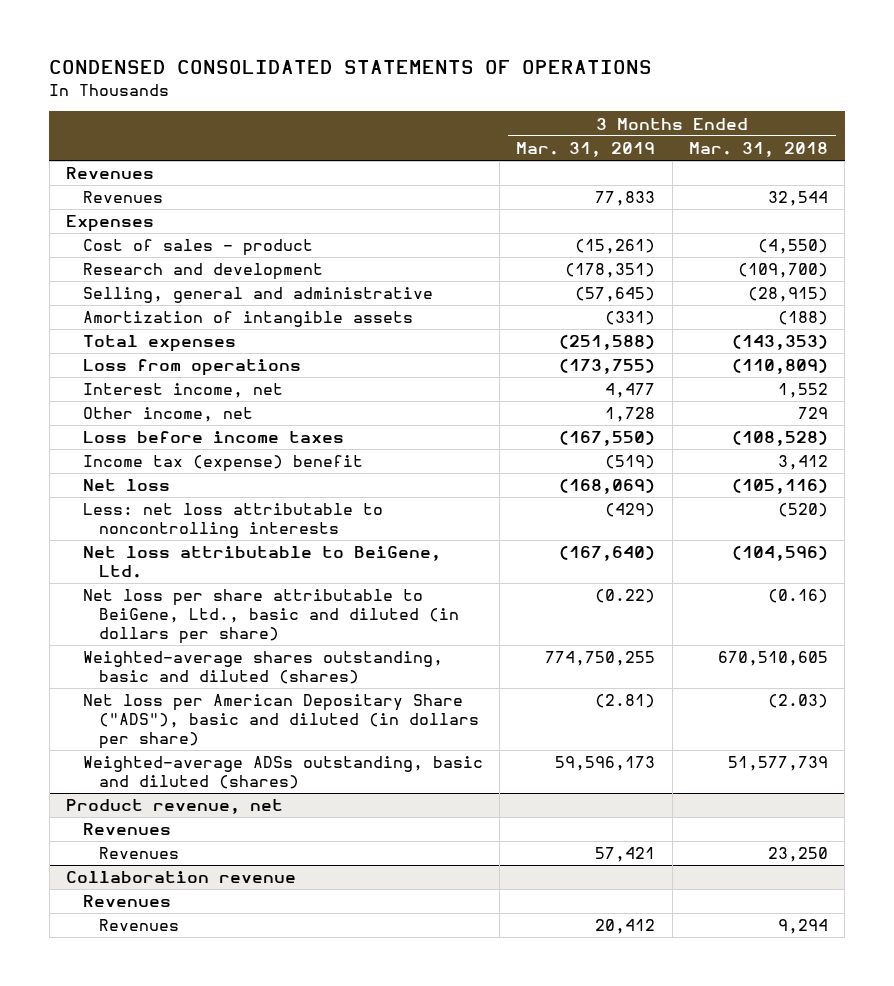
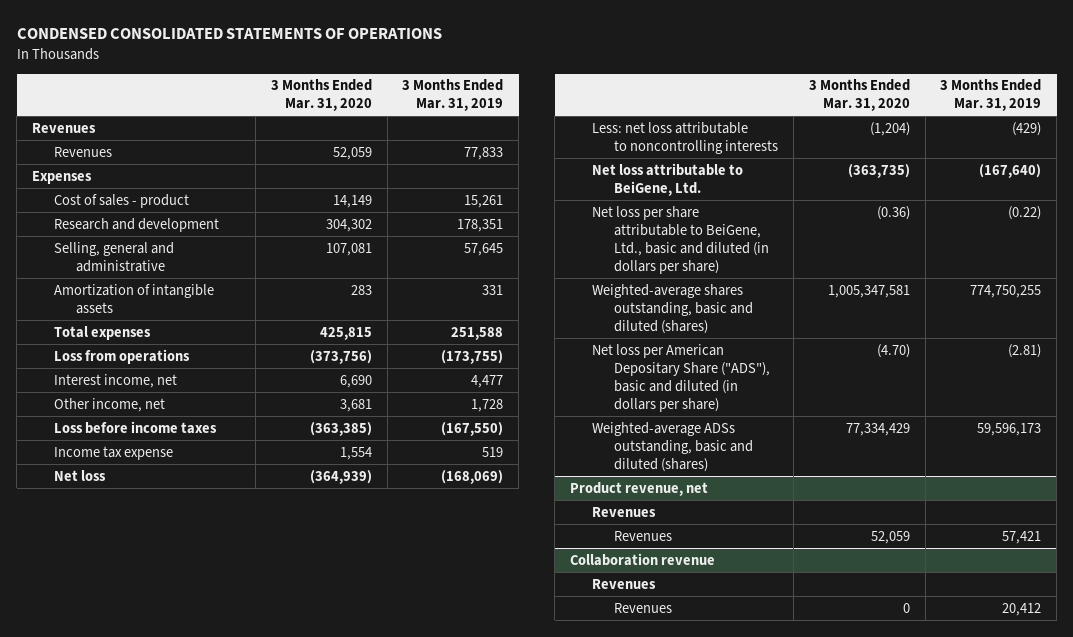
[689,142,829,158] Mar. 31, 2018 -> none
none -> [270,79,372,112] 3 Months Ended Mar. 31, 2020
[575,239,656,255] (15,261) -> [464,194,504,208] 15,261
[565,263,656,279] (178,351) -> [457,218,504,232] 178,351
[575,287,656,303] (57,645) -> [464,242,504,256] 57,645
[605,311,656,326] (331) -> [482,284,504,295] 331
[559,335,656,351] (251,588) -> [451,326,504,340] 251,588
[82,455,363,473] Income tax (expense) benefit -> [54,445,174,460] Income tax expense
[605,455,656,470] (519) -> [482,446,504,457] 519

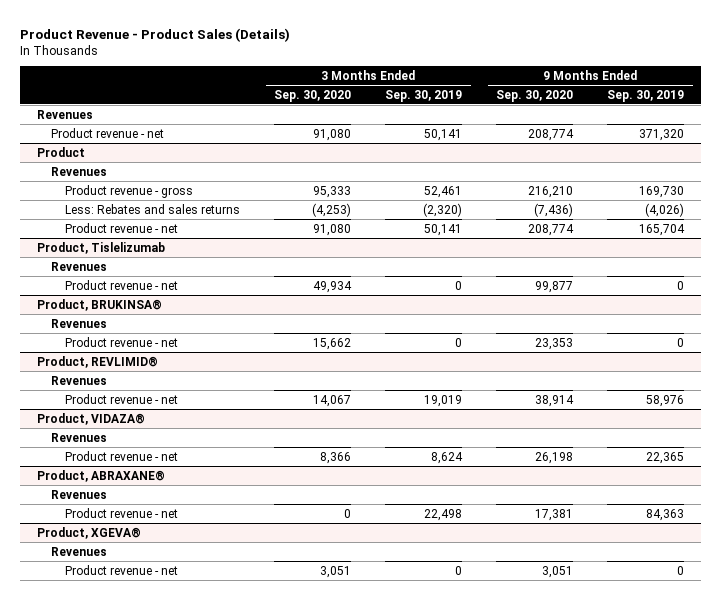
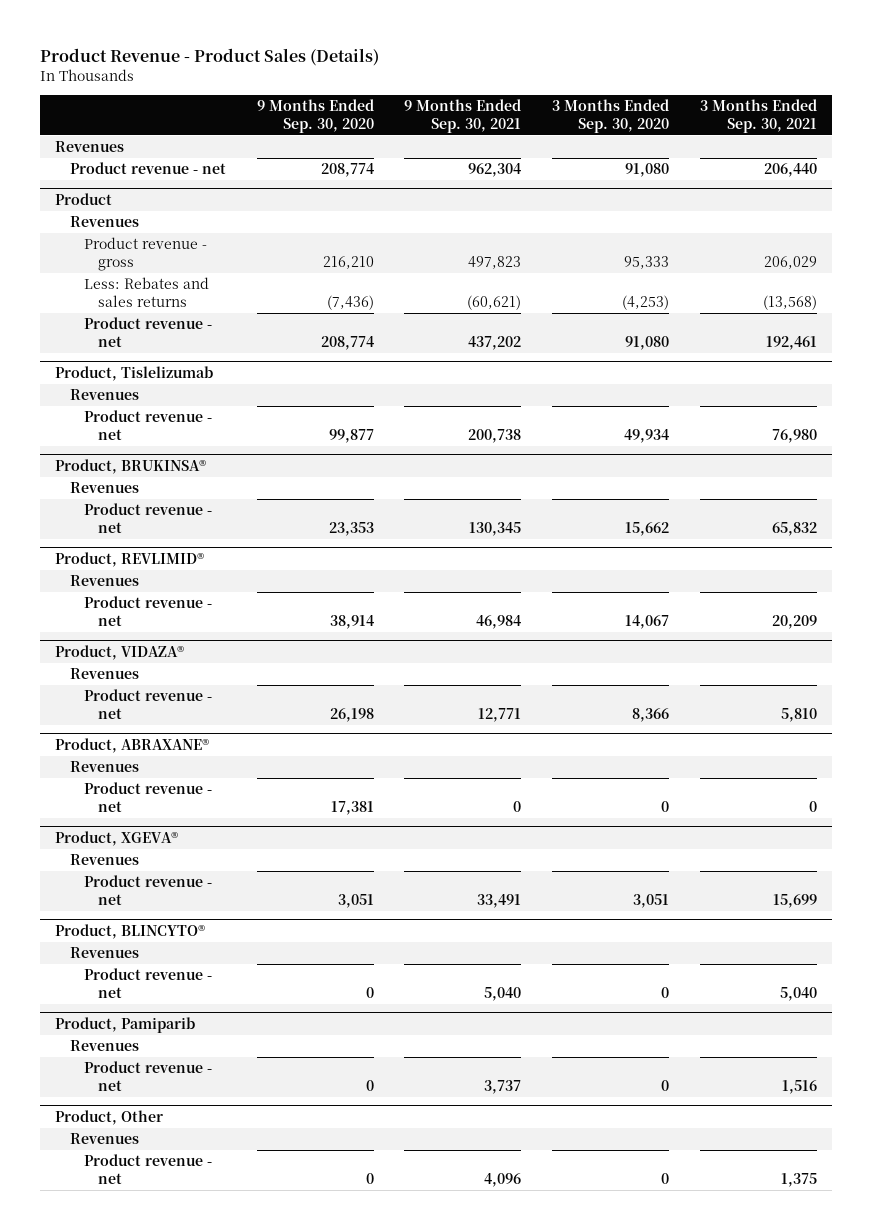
[385,89,463,102] Sep. 30, 2019 -> none
[607,89,685,102] Sep. 30, 2019 -> none
none -> [404,99,522,133] 9 Months Ended Sep. 30, 2021
none -> [700,99,818,133] 3 Months Ended Sep. 30, 2021
none -> [55,923,206,939] Product, BLINCYTO®
none -> [69,947,139,959] Revenues
none -> [84,968,213,998] Product revenue - net
none -> [55,1016,196,1033] Product, Pamiparib
none -> [69,1040,139,1052] Revenues
none -> [84,1061,213,1091] Product revenue - net
none -> [55,1109,164,1125] Product, Other
none -> [69,1133,139,1145] Revenues
none -> [84,1154,213,1184] Product revenue - net

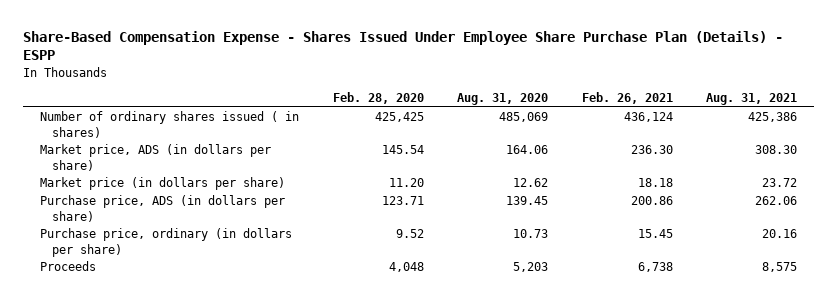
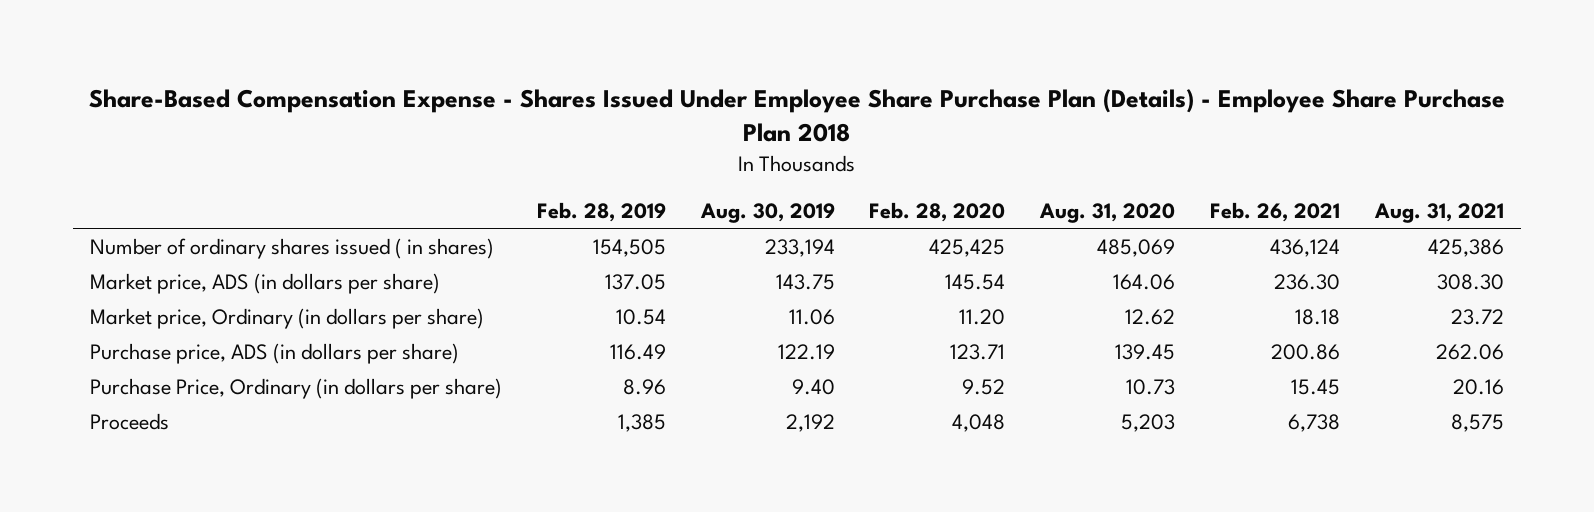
[23,30,784,61] Share-Based Compensation Expense - Shares Issued Under Employee Share Purchase Plan (Details) - ESPP -> [88,89,1505,143] Share-Based Compensation Expense - Shares Issued Under Employee Share Purchase Plan (Details) - Employee Share Purchase Plan 2018
none -> [536,201,666,222] Feb. 28, 2019
none -> [699,202,835,223] Aug. 30, 2019
[40,177,286,191] Market price (in dollars per share) -> [90,307,485,329] Market price, Ordinary (in dollars per share)
[40,228,293,257] Purchase price, ordinary (in dollars per share) -> [90,377,503,399] Purchase Price, Ordinary (in dollars per share)

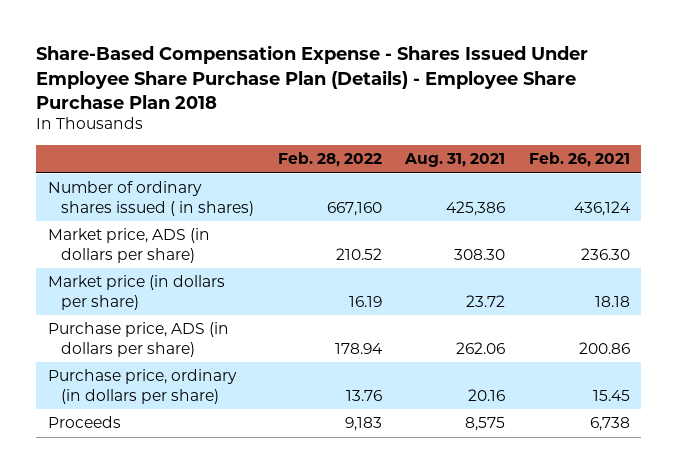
[536,201,666,222] Feb. 28, 2019 -> none
[699,202,835,223] Aug. 30, 2019 -> none
[869,201,1006,222] Feb. 28, 2020 -> none
[1039,202,1176,223] Aug. 31, 2020 -> none
none -> [277,152,382,168] Feb. 28, 2022
[90,307,485,329] Market price, Ordinary (in dollars per share) -> [48,275,226,310] Market price (in dollars per share)
[90,377,503,399] Purchase Price, Ordinary (in dollars per share) -> [48,369,238,404] Purchase price, ordinary (in dollars per share)

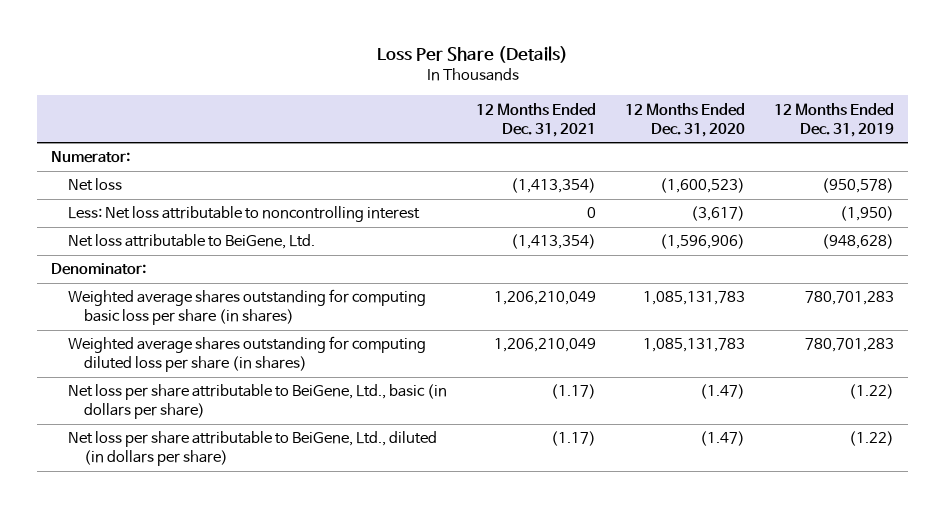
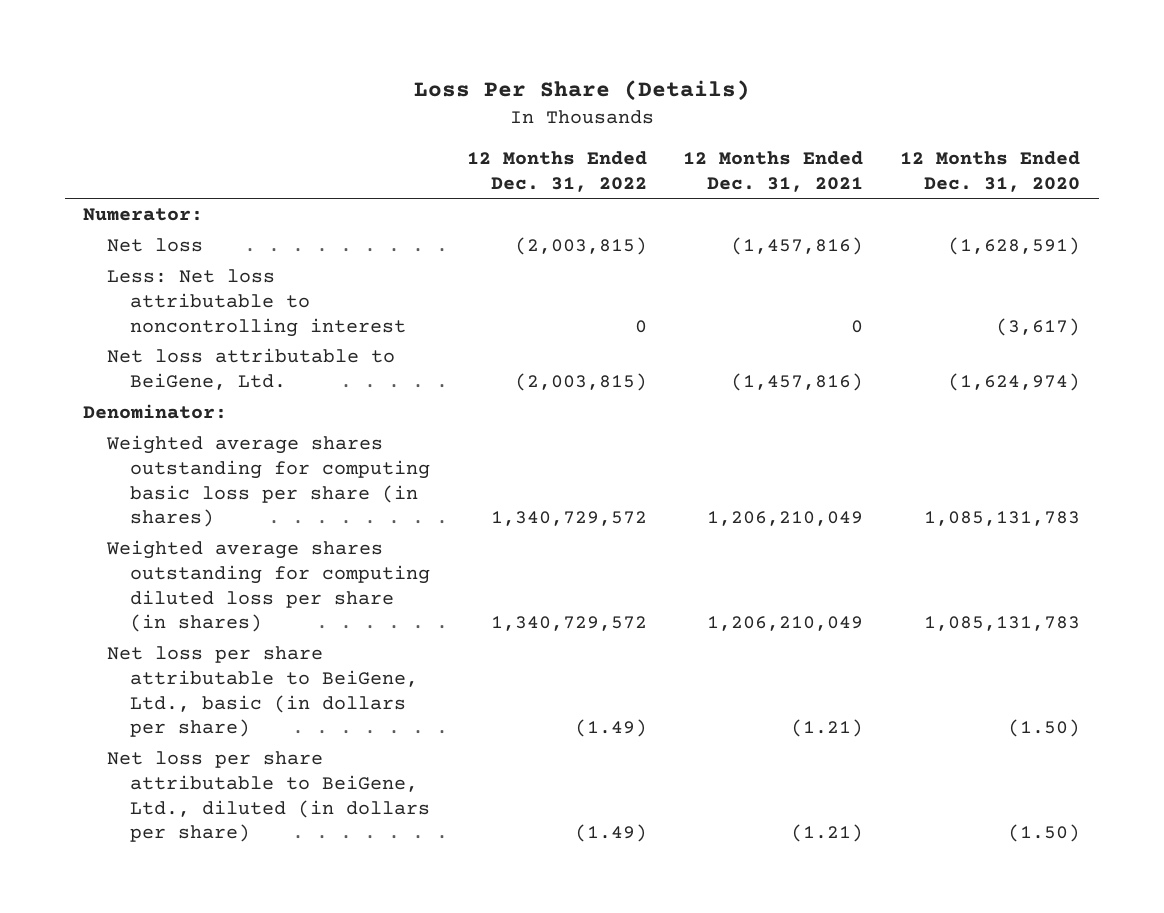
[773,102,894,137] 12 Months Ended Dec. 31, 2019 -> none
none -> [466,151,647,192] 12 Months Ended Dec. 31, 2022
[510,178,596,194] (1,413,354) -> [731,237,864,256] (1,457,816)
[659,178,745,194] (1,600,523) -> [948,237,1081,256] (1,628,591)
[510,234,596,250] (1,413,354) -> [731,372,864,391] (1,457,816)
[659,234,745,250] (1,596,906) -> [948,372,1081,391] (1,624,974)
[550,384,596,400] (1.17) -> [791,719,864,738] (1.21)
[699,384,745,400] (1.47) -> [1008,719,1081,738] (1.50)
[550,431,596,447] (1.17) -> [791,824,864,843] (1.21)
[699,431,745,447] (1.47) -> [1008,824,1081,843] (1.50)

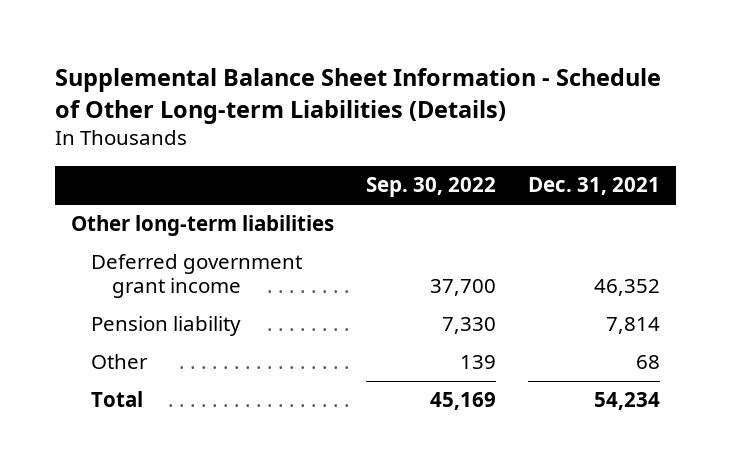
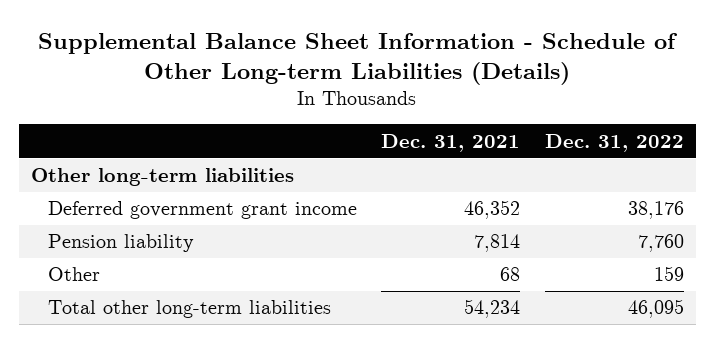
[365,177,496,198] Sep. 30, 2022 -> none
none -> [544,133,684,152] Dec. 31, 2022
[91,391,144,408] Total -> [47,300,331,319] Total other long-term liabilities

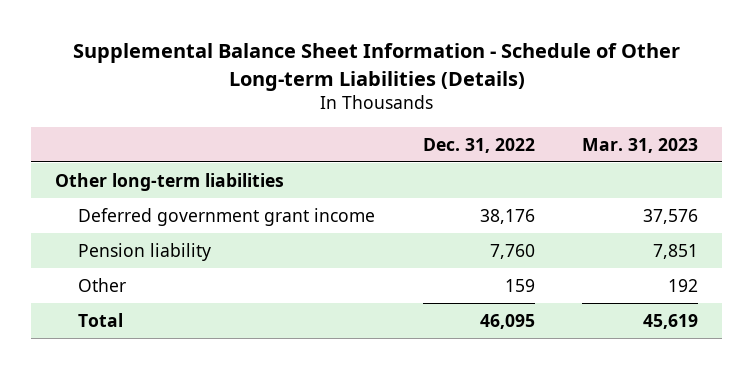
[381,133,521,152] Dec. 31, 2021 -> none
none -> [582,137,699,153] Mar. 31, 2023
[47,300,331,319] Total other long-term liabilities -> [77,312,123,327] Total

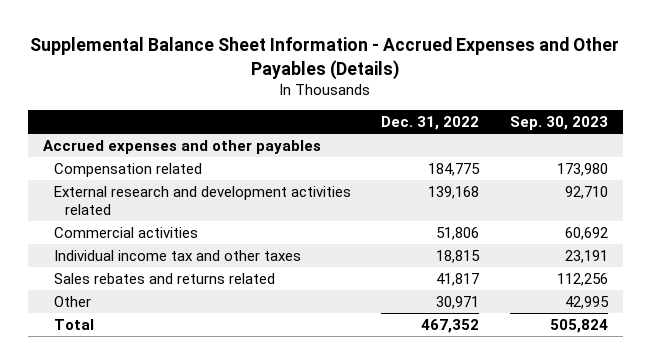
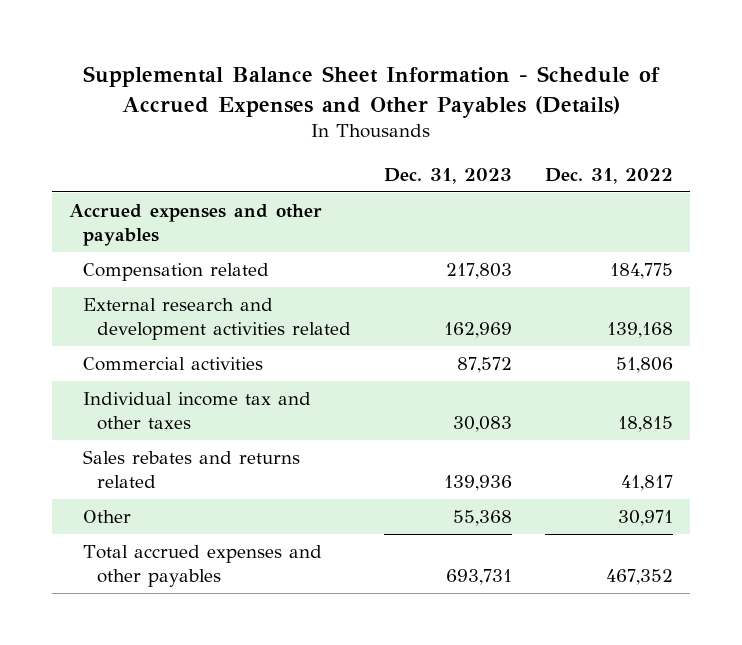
[30,37,620,80] Supplemental Balance Sheet Information - Accrued Expenses and Other Payables (Details) -> [83,66,661,118] Supplemental Balance Sheet Information - Schedule of Accrued Expenses and Other Payables (Details)
[509,116,608,131] Sep. 30, 2023 -> none
none -> [384,167,513,184] Dec. 31, 2023
[53,319,94,331] Total -> [83,545,323,587] Total accrued expenses and other payables

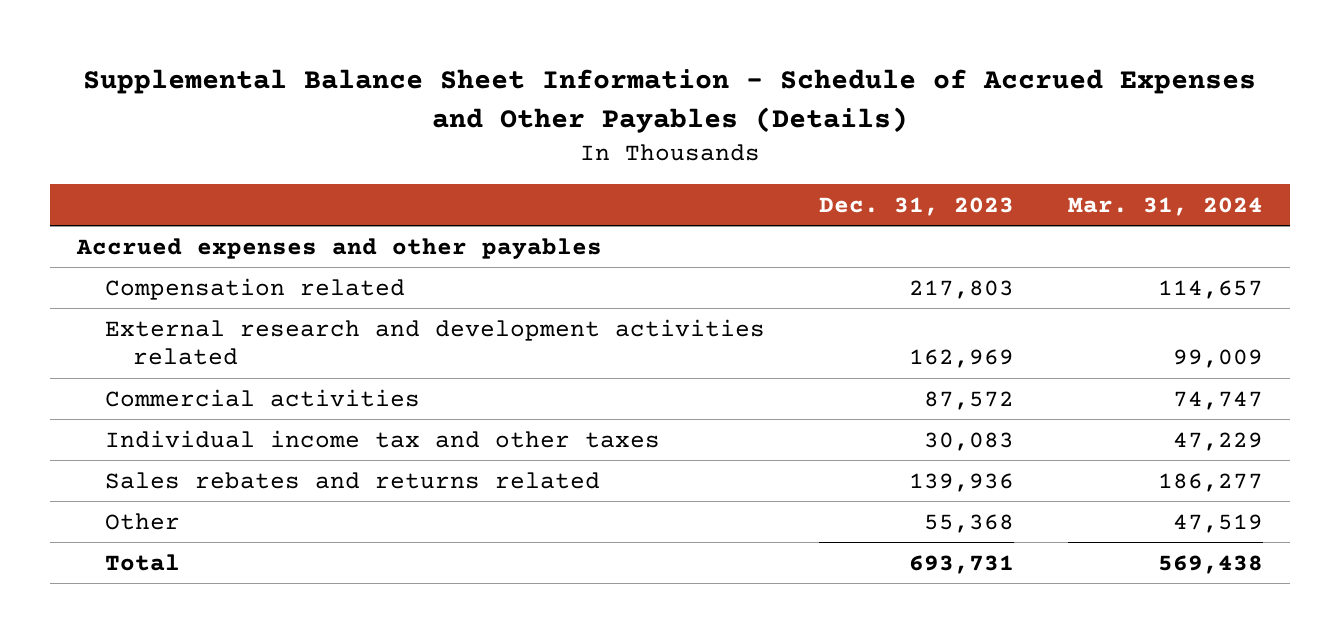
[545,167,674,184] Dec. 31, 2022 -> none
none -> [1068,197,1264,217] Mar. 31, 2024
[83,545,323,587] Total accrued expenses and other payables -> [105,553,181,571] Total

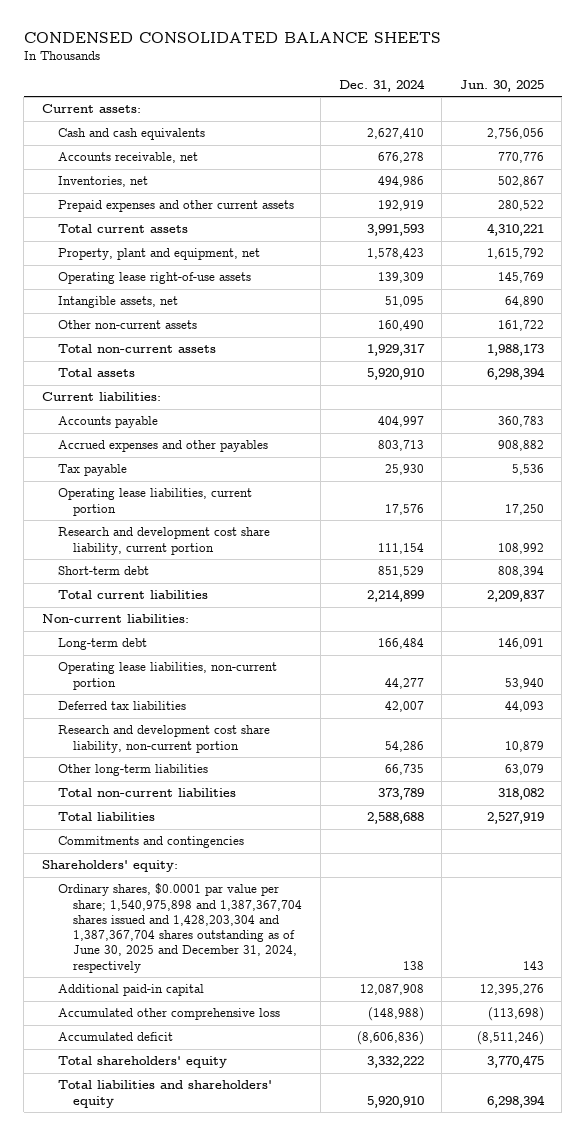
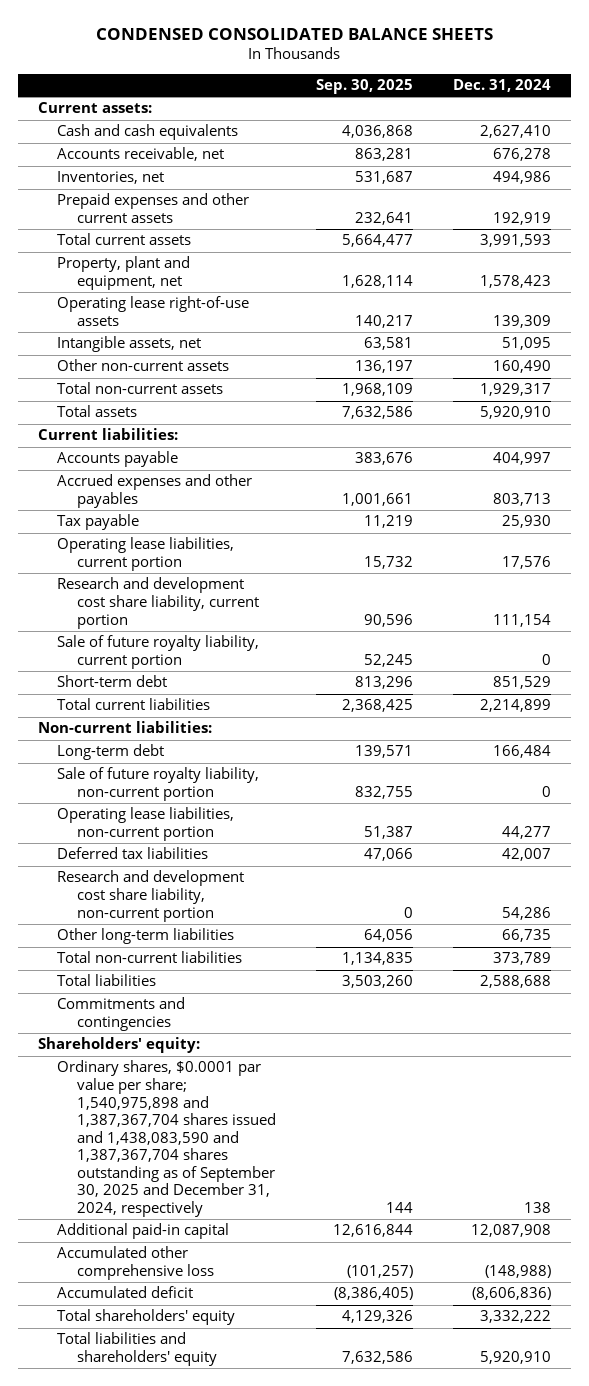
[459,79,544,92] Jun. 30, 2025 -> none
none -> [316,79,414,95] Sep. 30, 2025
none -> [57,635,260,670] Sale of future royalty liability, current portion
none -> [57,767,260,802] Sale of future royalty liability, non-current portion
[57,883,303,973] Ordinary shares, $0.0001 par value per share; 1,540,975,898 and 1,387,367,704 shares issued and 1,428,203,304 and 1,387,367,704 shares outstanding as of June 30, 2025 and December 31, 2024, respectively -> [57,1060,277,1218] Ordinary shares, $0.0001 par value per share; 1,540,975,898 and 1,387,367,704 shares issued and 1,438,083,590 and 1,387,367,704 shares outstanding as of September 30, 2025 and December 31, 2024, respectively

